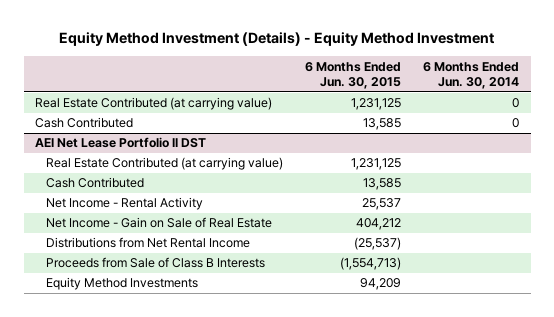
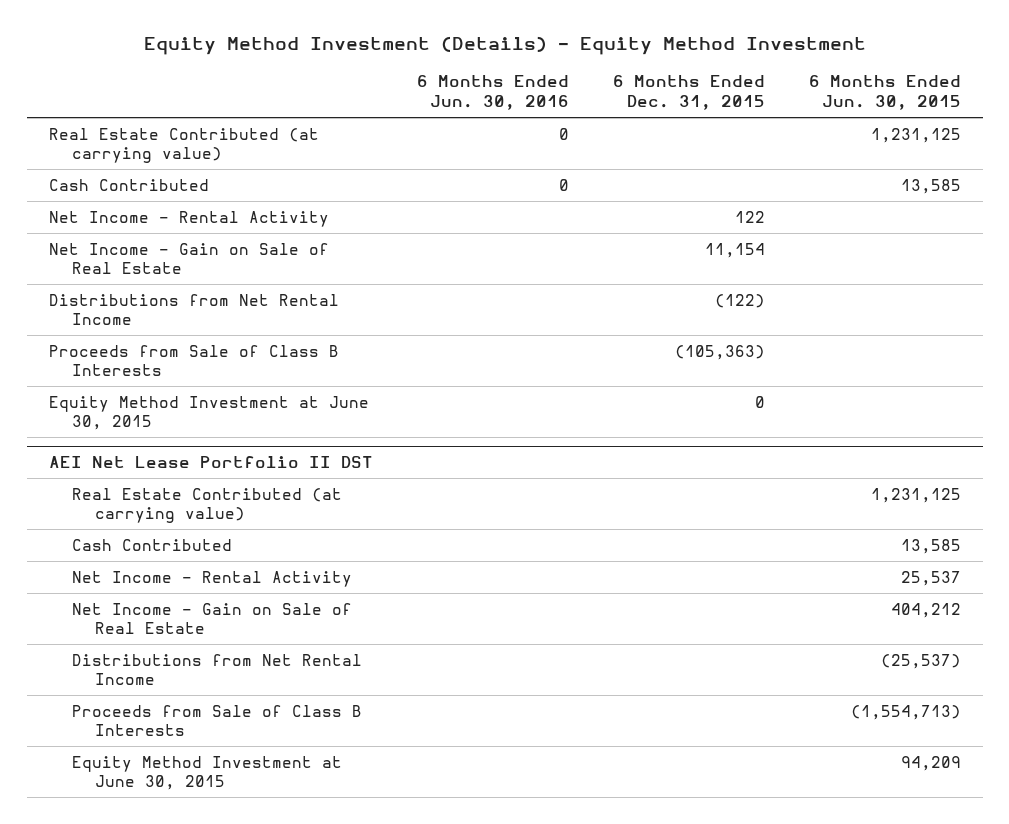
[423,61,520,90] 6 Months Ended Jun. 30, 2014 -> none
none -> [416,75,569,111] 6 Months Ended Jun. 30, 2016
none -> [612,75,765,111] 6 Months Ended Dec. 31, 2015
none -> [48,210,329,227] Net Income - Rental Activity
none -> [48,242,329,275] Net Income - Gain on Sale of Real Estate
none -> [48,293,339,326] Distributions from Net Rental Income
none -> [48,344,339,377] Proceeds from Sale of Class B Interests
none -> [48,395,369,431] Equity Method Investment at June 30, 2015
[45,277,198,291] Equity Method Investments -> [71,755,342,791] Equity Method Investment at June 30, 2015

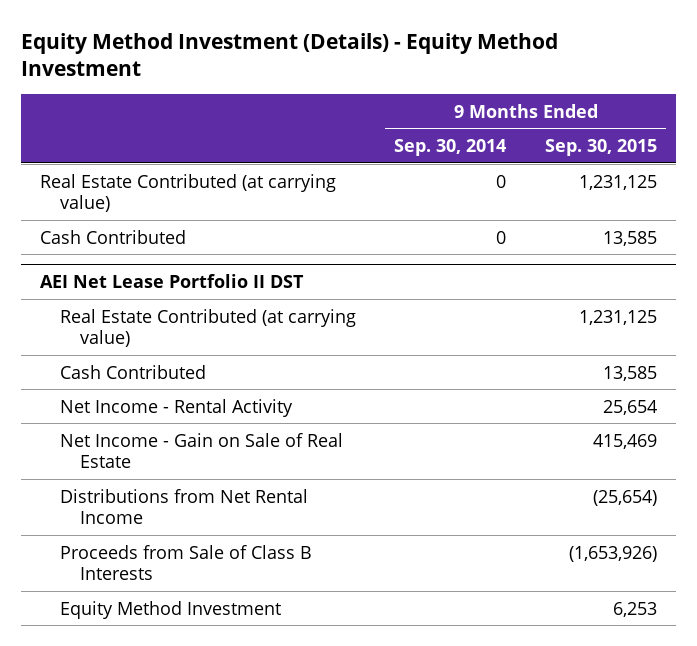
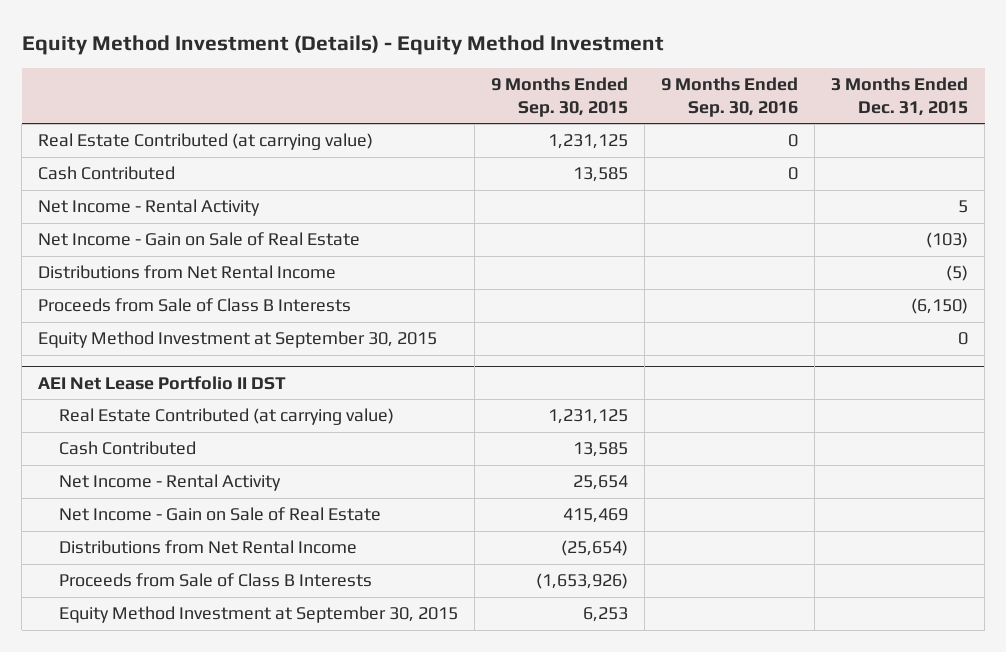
[394,139,507,157] Sep. 30, 2014 -> none
none -> [661,77,799,117] 9 Months Ended Sep. 30, 2016
none -> [831,77,969,116] 3 Months Ended Dec. 31, 2015
none -> [38,199,261,217] Net Income - Rental Activity
none -> [38,232,361,247] Net Income - Gain on Sale of Real Estate
none -> [38,265,337,280] Distributions from Net Rental Income
none -> [38,298,352,313] Proceeds from Sale of Class B Interests
none -> [38,331,438,349] Equity Method Investment at September 30, 2015
[60,600,282,619] Equity Method Investment -> [59,606,459,624] Equity Method Investment at September 30, 2015

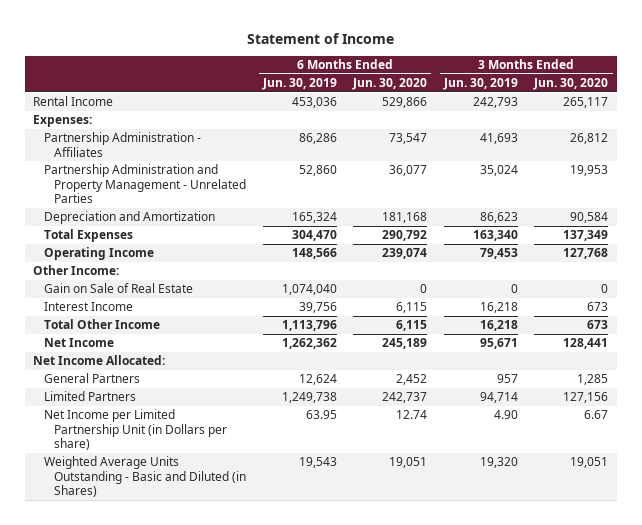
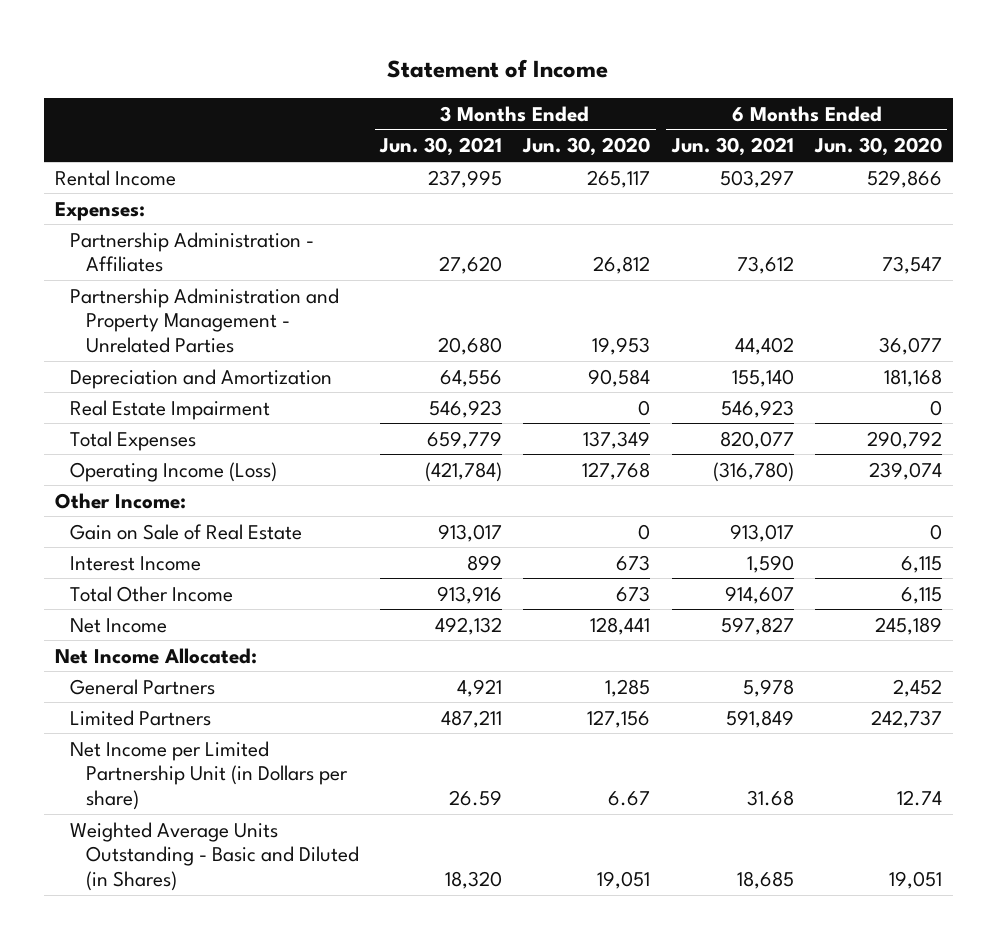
[261,78,337,91] Jun. 30, 2019 -> none
[442,78,518,91] Jun. 30, 2019 -> none
none -> [379,137,503,157] Jun. 30, 2021
none -> [670,137,794,157] Jun. 30, 2021
none -> [70,399,271,420] Real Estate Impairment
[43,247,154,261] Operating Income -> [70,461,278,482] Operating Income (Loss)

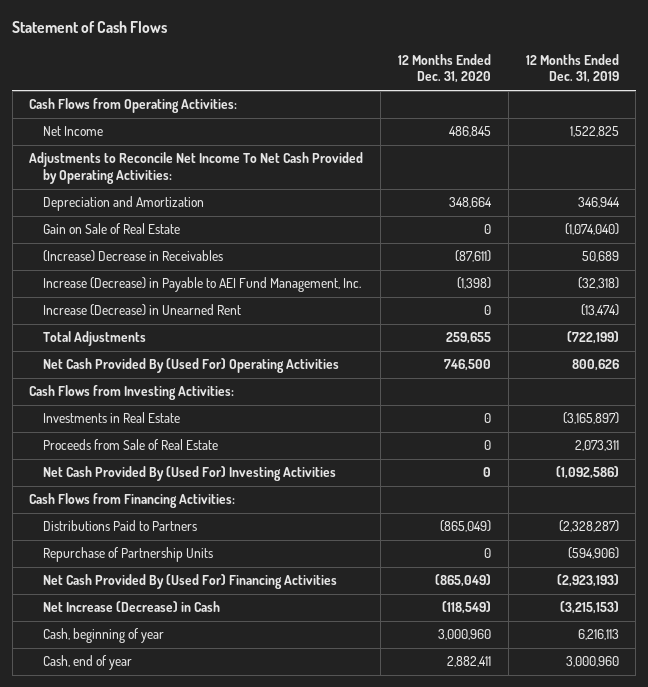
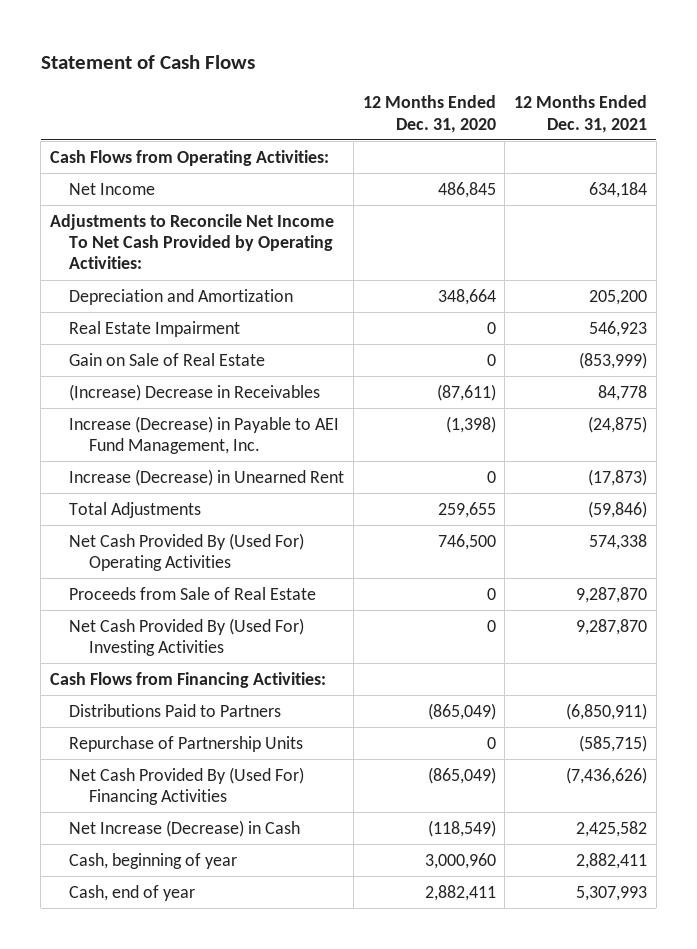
[525,53,619,84] 12 Months Ended Dec. 31, 2019 -> none
none -> [514,95,648,133] 12 Months Ended Dec. 31, 2021
none -> [69,320,241,337] Real Estate Impairment
[29,385,235,401] Cash Flows from Investing Activities: -> none
[42,412,180,424] Investments in Real Estate -> none

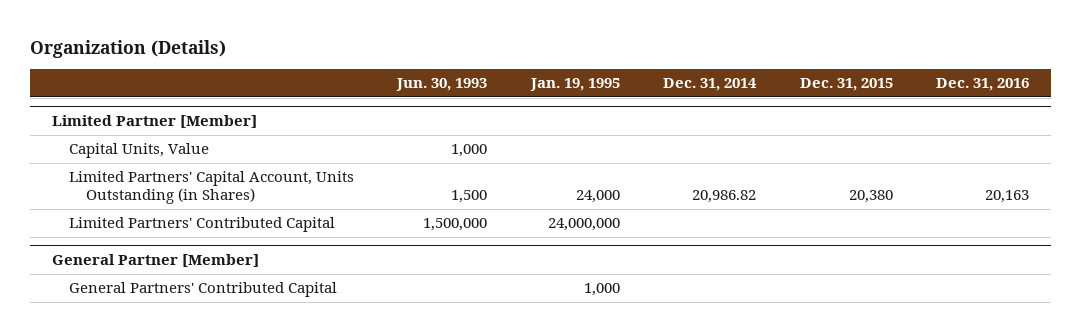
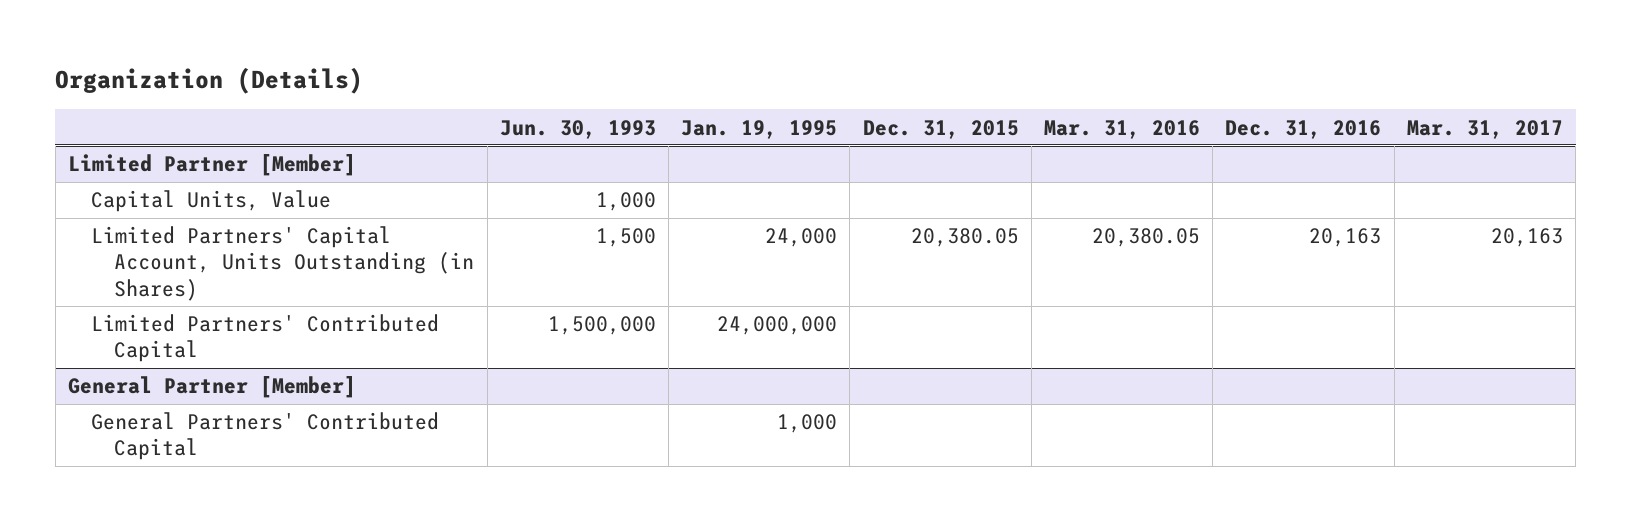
[663,78,758,92] Dec. 31, 2014 -> none
none -> [1044,119,1201,139] Mar. 31, 2016
none -> [1406,119,1563,139] Mar. 31, 2017
[848,190,893,204] 20,380 -> [910,228,1019,248] 20,380.05

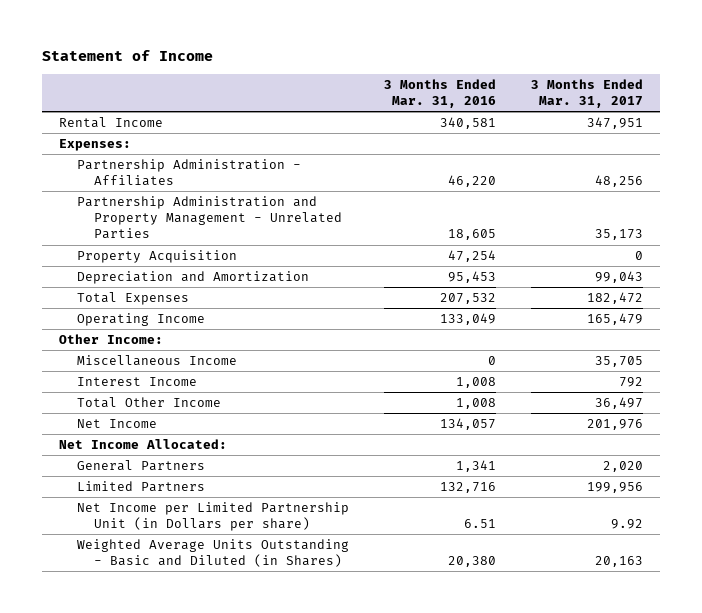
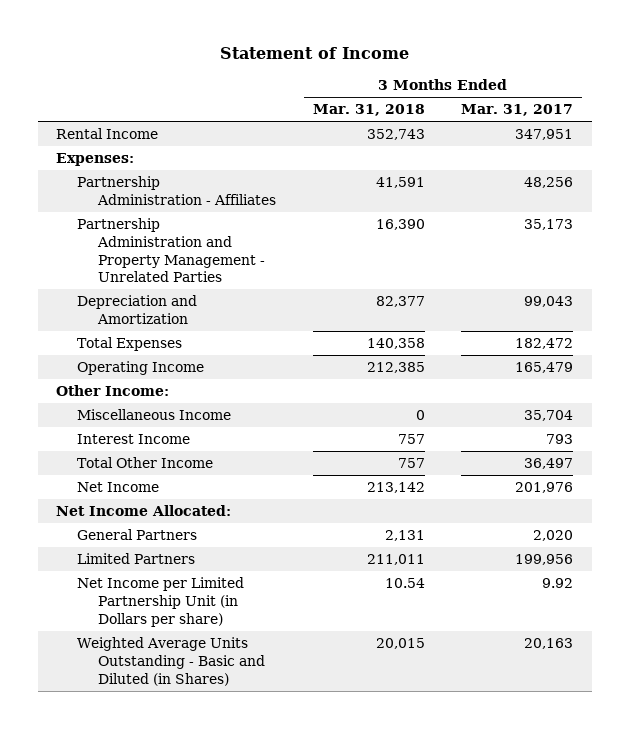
[383,78,496,108] 3 Months Ended Mar. 31, 2016 -> none
none -> [312,104,425,117] Mar. 31, 2018
[76,249,237,263] Property Acquisition -> none
[594,355,643,367] 35,705 -> [524,410,574,422] 35,704
[618,376,643,387] 792 -> [546,434,574,445] 793

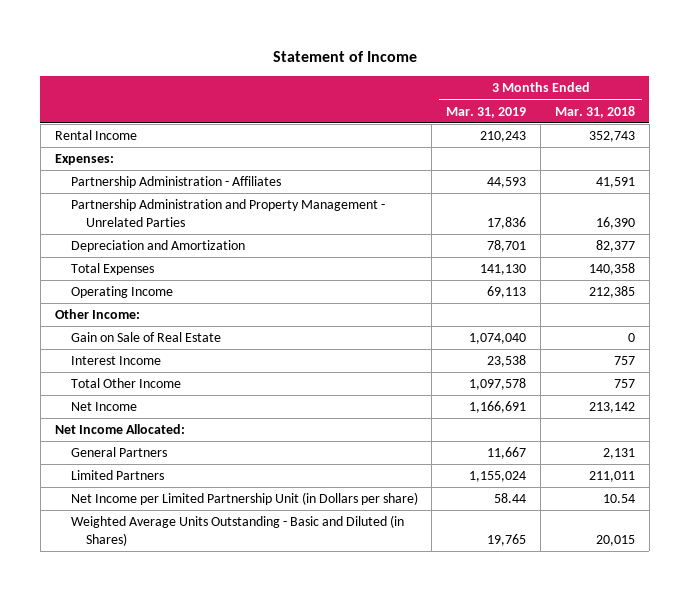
[461,104,574,117] Mar. 31, 2017 -> none
none -> [446,106,527,118] Mar. 31, 2019
[77,409,232,421] Miscellaneous Income -> none
none -> [70,332,221,343] Gain on Sale of Real Estate

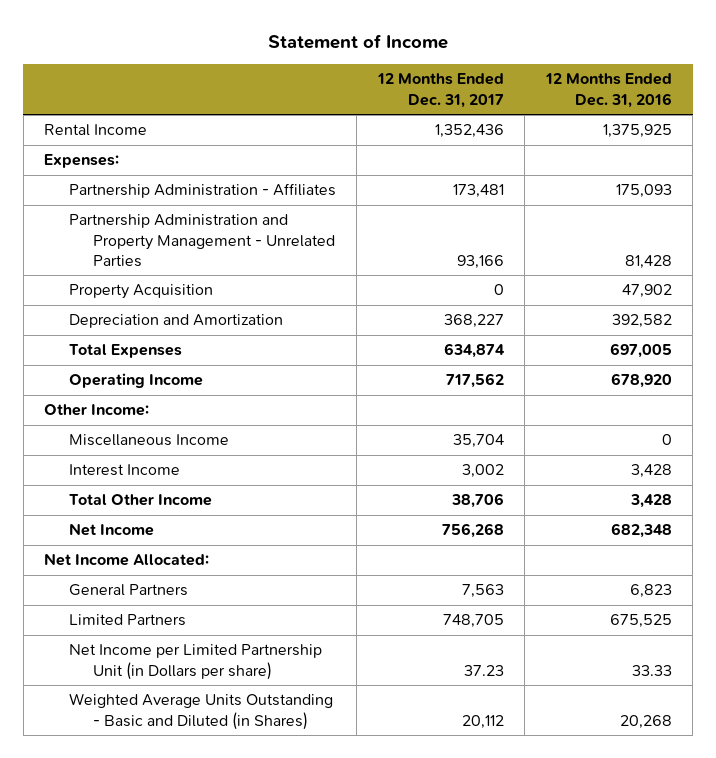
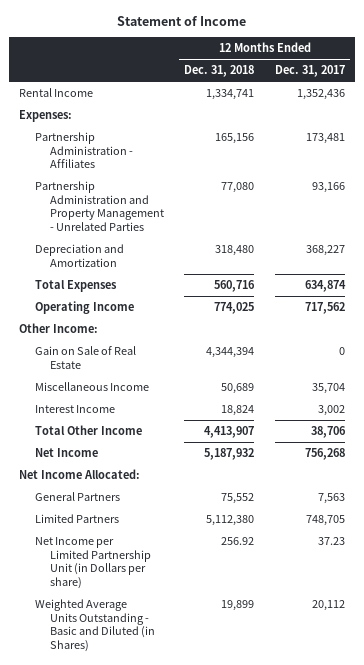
[544,73,672,108] 12 Months Ended Dec. 31, 2016 -> none
none -> [184,65,255,78] Dec. 31, 2018
[68,284,213,300] Property Acquisition -> none
none -> [34,346,136,369] Gain on Sale of Real Estate

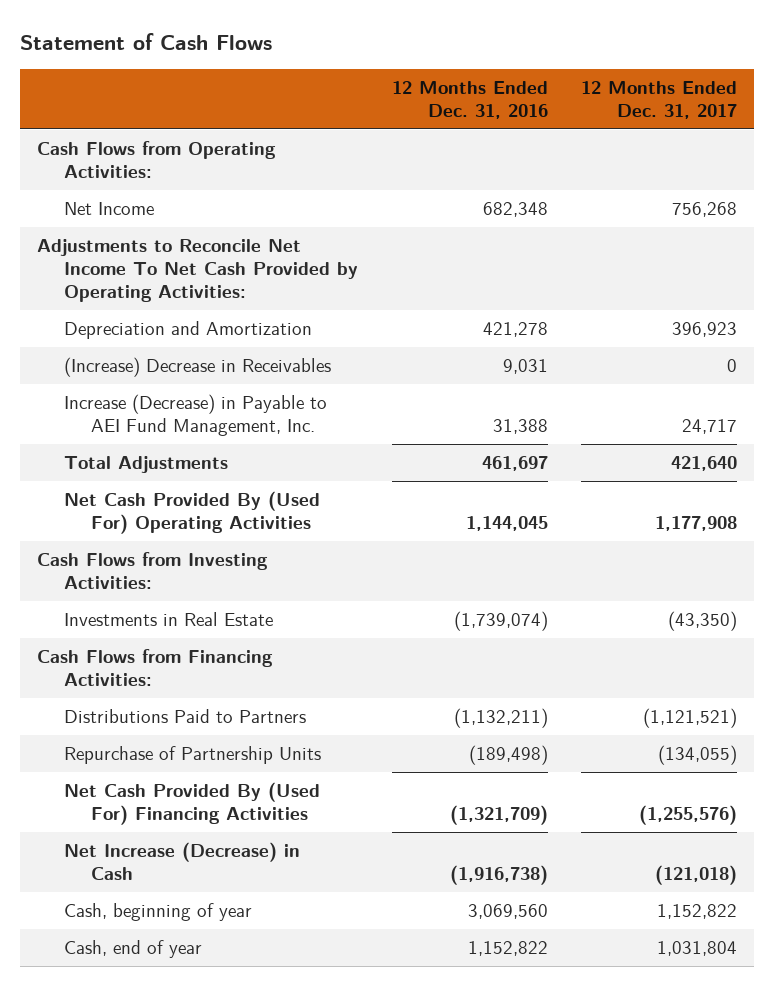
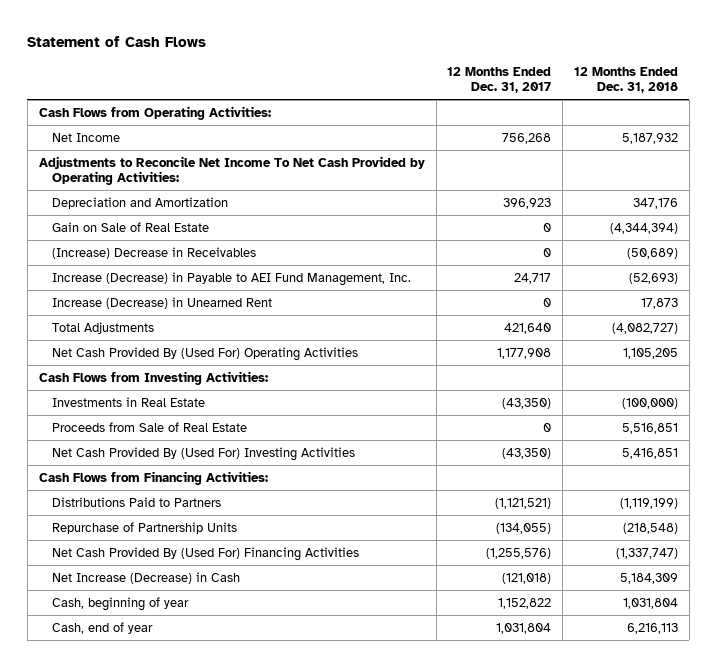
[391,81,548,119] 12 Months Ended Dec. 31, 2016 -> none
none -> [574,66,679,94] 12 Months Ended Dec. 31, 2018
none -> [52,221,210,232] Gain on Sale of Real Estate
none -> [52,296,273,309] Increase (Decrease) in Unearned Rent
none -> [52,421,248,432] Proceeds from Sale of Real Estate
none -> [52,446,356,461] Net Cash Provided By (Used For) Investing Activities

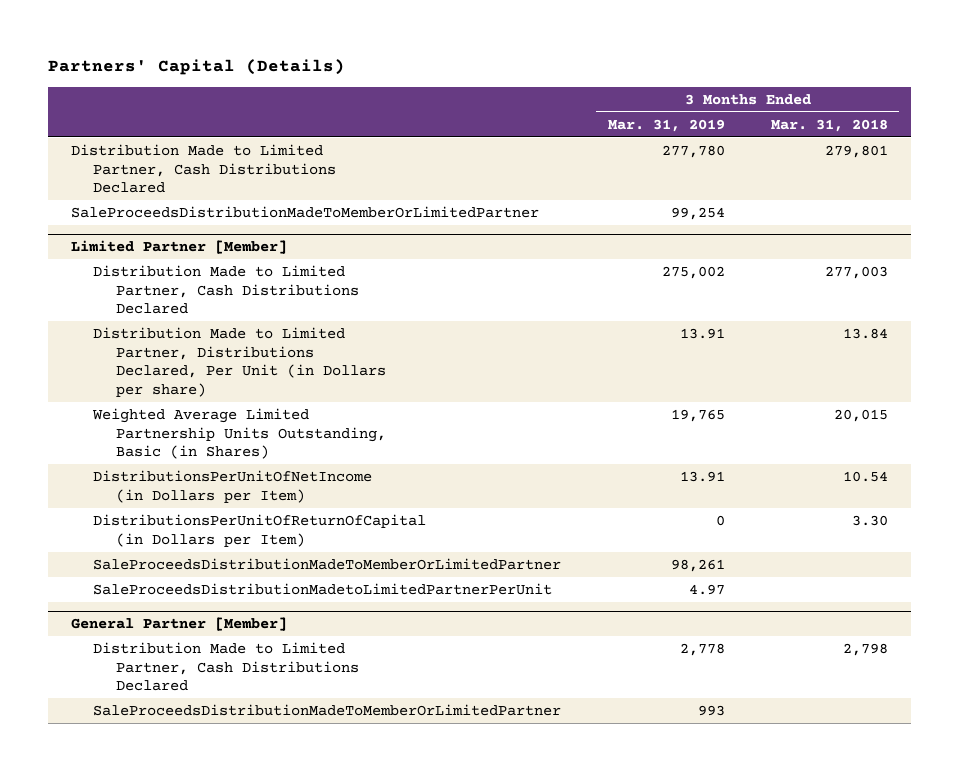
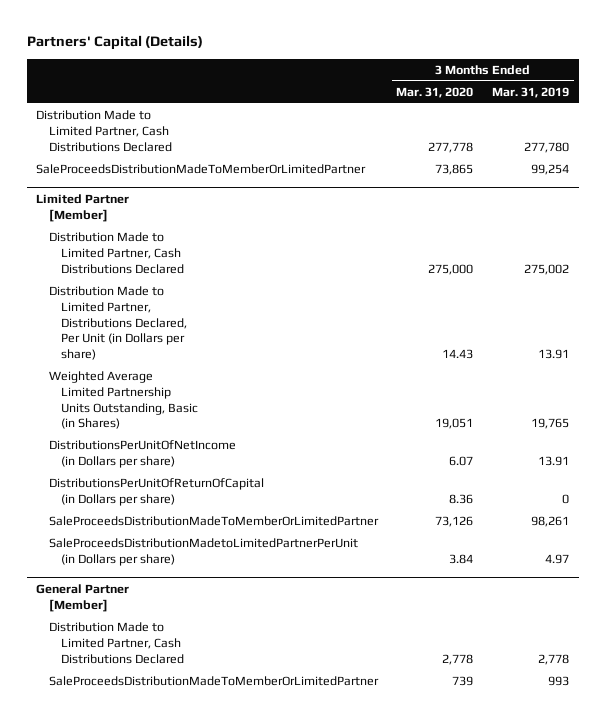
[770,118,888,132] Mar. 31, 2018 -> none
none -> [396,86,474,98] Mar. 31, 2020
[93,469,373,503] DistributionsPerUnitOfNetIncome (in Dollars per Item) -> [48,440,236,468] DistributionsPerUnitOfNetIncome (in Dollars per share)
[93,513,427,547] DistributionsPerUnitOfReturnOfCapital (in Dollars per Item) -> [48,478,264,506] DistributionsPerUnitOfReturnOfCapital (in Dollars per share)
[93,582,553,595] SaleProceedsDistributionMadetoLimitedPartnerPerUnit -> [48,538,358,566] SaleProceedsDistributionMadetoLimitedPartnerPerUnit (in Dollars per share)

